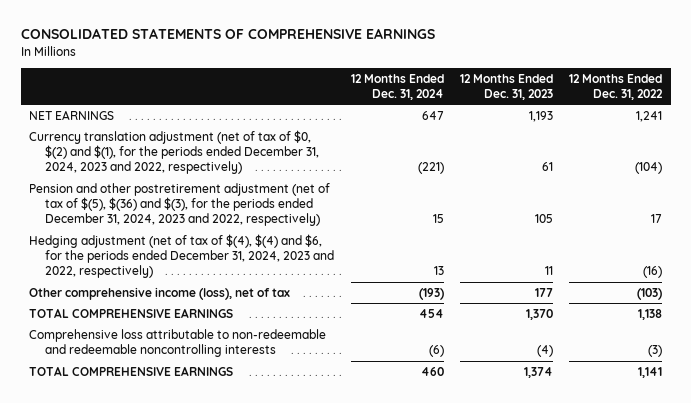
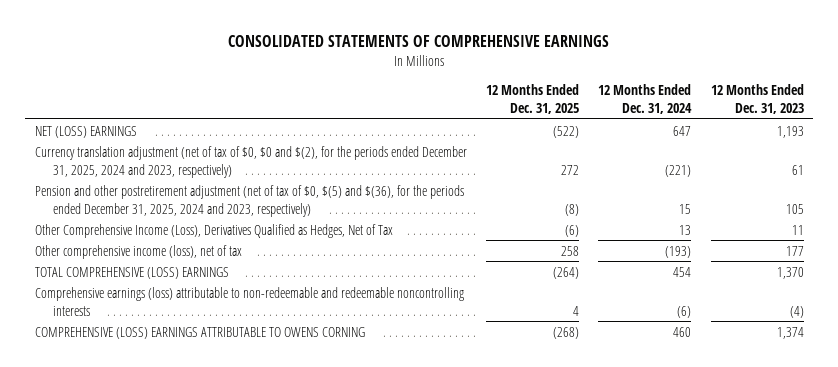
[569,73,664,100] 12 Months Ended Dec. 31, 2022 -> none
none -> [486,84,580,115] 12 Months Ended Dec. 31, 2025
[28,110,114,121] NET EARNINGS -> [34,125,137,138] NET (LOSS) EARNINGS
[28,130,320,175] Currency translation adjustment (net of tax of $0, $(2) and $(1), for the periods ended December 31, 2024, 2023 and 2022, respectively) -> [34,145,467,178] Currency translation adjustment (net of tax of $0, $0 and $(2), for the periods ended December 31, 2025, 2024 and 2023, respectively)
[28,183,330,227] Pension and other postretirement adjustment (net of tax of $(5), $(36) and $(3), for the periods ended December 31, 2024, 2023 and 2022, respectively) -> [34,184,464,217] Pension and other postretirement adjustment (net of tax of $0, $(5) and $(36), for the periods ended December 31, 2025, 2024 and 2023, respectively)
[28,234,335,279] Hedging adjustment (net of tax of $(4), $(4) and $6, for the periods ended December 31, 2024, 2023 and 2022, respectively) -> [34,223,393,238] Other Comprehensive Income (Loss), Derivatives Qualified as Hedges, Net of Tax
[28,308,233,319] TOTAL COMPREHENSIVE EARNINGS -> [34,266,229,279] TOTAL COMPREHENSIVE (LOSS) EARNINGS
[28,329,326,358] Comprehensive loss attributable to non-redeemable and redeemable noncontrolling interests -> [34,286,464,316] Comprehensive earnings (loss) attributable to non-redeemable and redeemable noncontrolling interests
[28,366,233,377] TOTAL COMPREHENSIVE EARNINGS -> [34,326,365,339] COMPREHENSIVE (LOSS) EARNINGS ATTRIBUTABLE TO OWENS CORNING

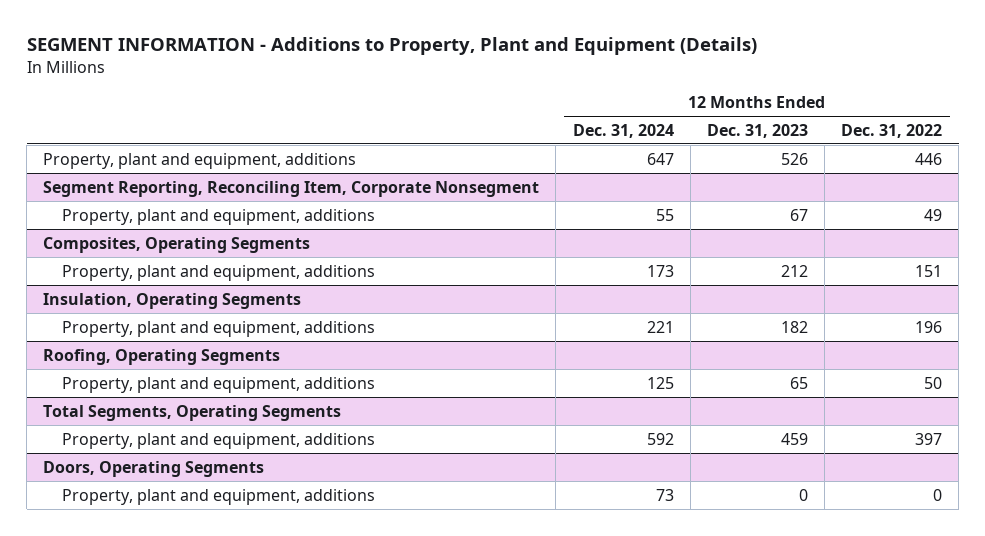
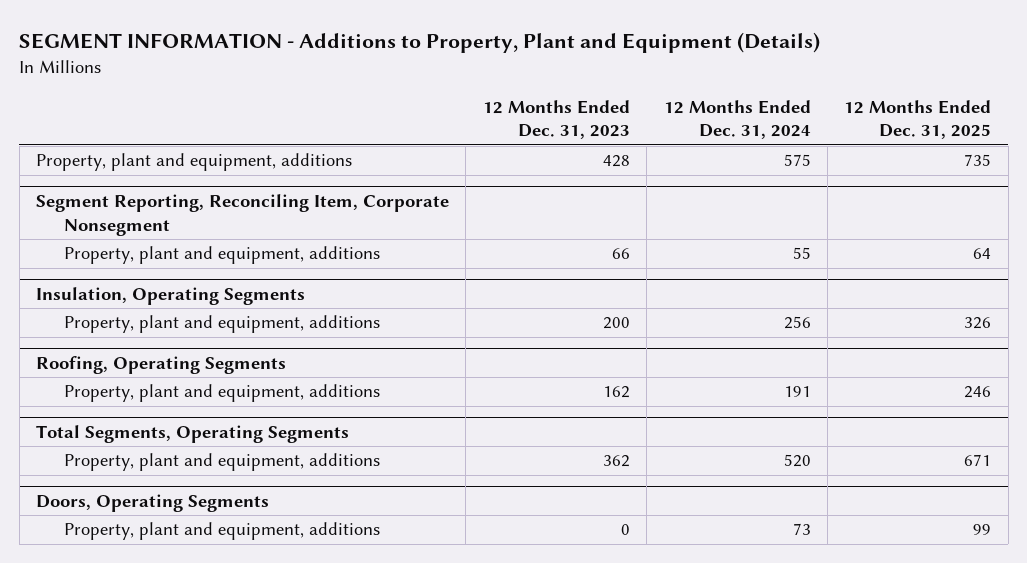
[841,123,943,138] Dec. 31, 2022 -> none
none -> [844,99,992,140] 12 Months Ended Dec. 31, 2025
[646,152,674,165] 647 -> [783,154,811,167] 575
[780,152,808,165] 526 -> [602,155,630,168] 428
[43,236,311,253] Composites, Operating Segments -> none
[62,264,376,281] Property, plant and equipment, additions -> none
[789,208,808,221] 67 -> [611,248,630,260] 66
[646,320,674,333] 221 -> [783,316,811,330] 256
[780,320,808,333] 182 -> [602,317,630,330] 200
[646,376,674,389] 125 -> [783,386,811,398] 191
[789,376,808,389] 65 -> [602,386,630,399] 162
[646,432,674,445] 592 -> [783,454,811,468] 520
[780,432,808,445] 459 -> [602,455,630,468] 362

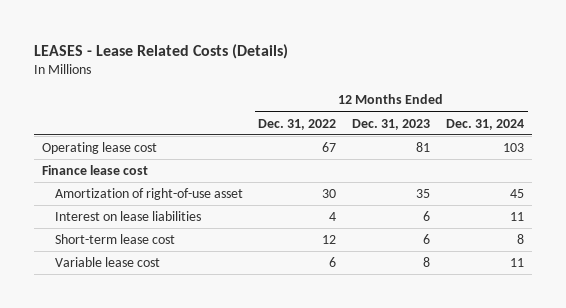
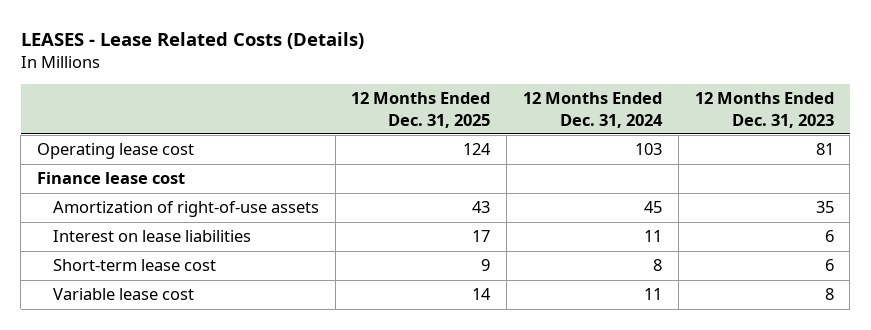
[258,118,337,130] Dec. 31, 2022 -> none
none -> [351,92,491,128] 12 Months Ended Dec. 31, 2025
[54,188,243,201] Amortization of right-of-use asset -> [52,201,319,218] Amortization of right-of-use assets

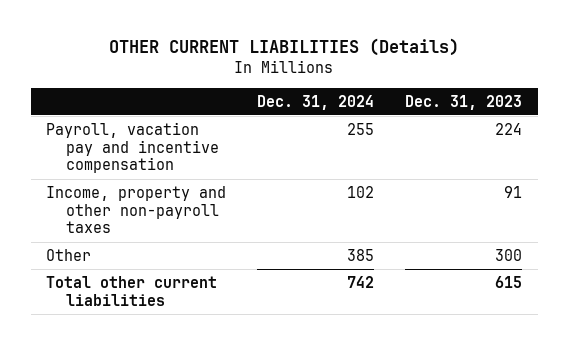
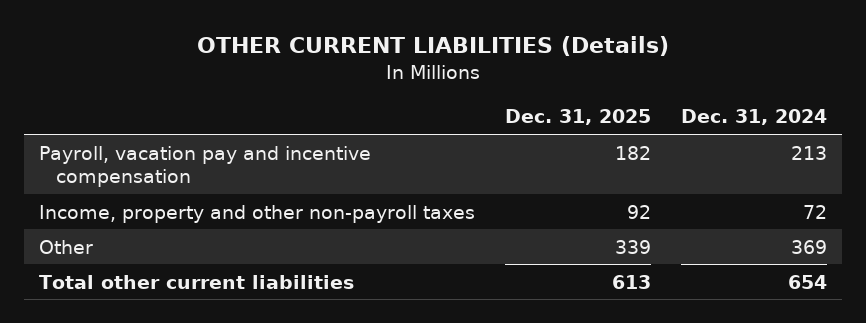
[405,94,523,110] Dec. 31, 2023 -> none
none -> [505,109,652,126] Dec. 31, 2025
[347,122,375,135] 255 -> [791,145,828,160] 213
[347,185,375,198] 102 -> [803,204,828,219] 72
[347,248,375,261] 385 -> [791,239,828,254] 369
[347,275,375,288] 742 -> [788,274,828,289] 654

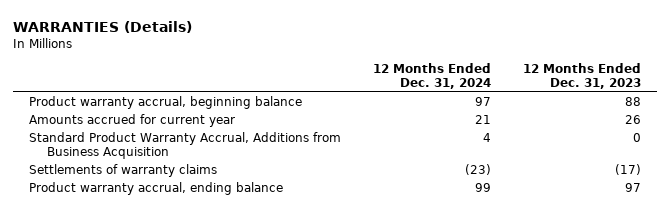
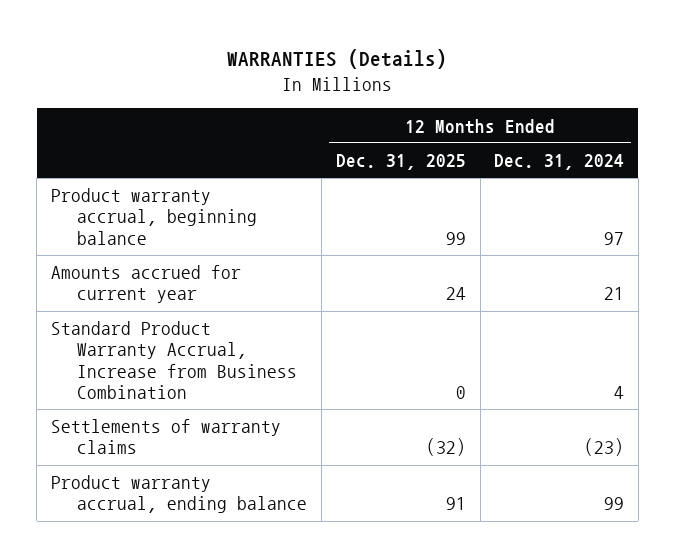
[523,63,642,90] 12 Months Ended Dec. 31, 2023 -> none
none -> [335,154,466,171] Dec. 31, 2025
[29,132,342,160] Standard Product Warranty Accrual, Additions from Business Acquisition -> [50,321,298,400] Standard Product Warranty Accrual, Increase from Business Combination

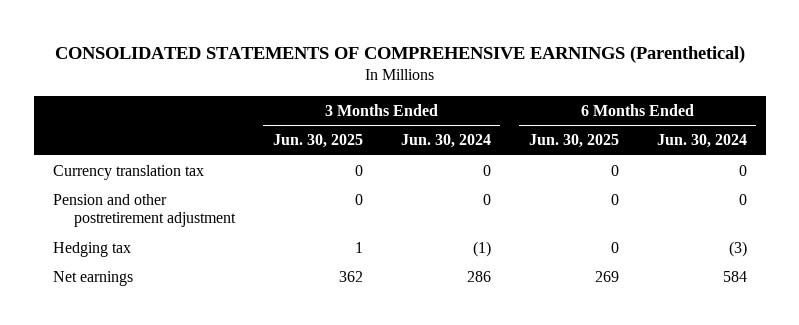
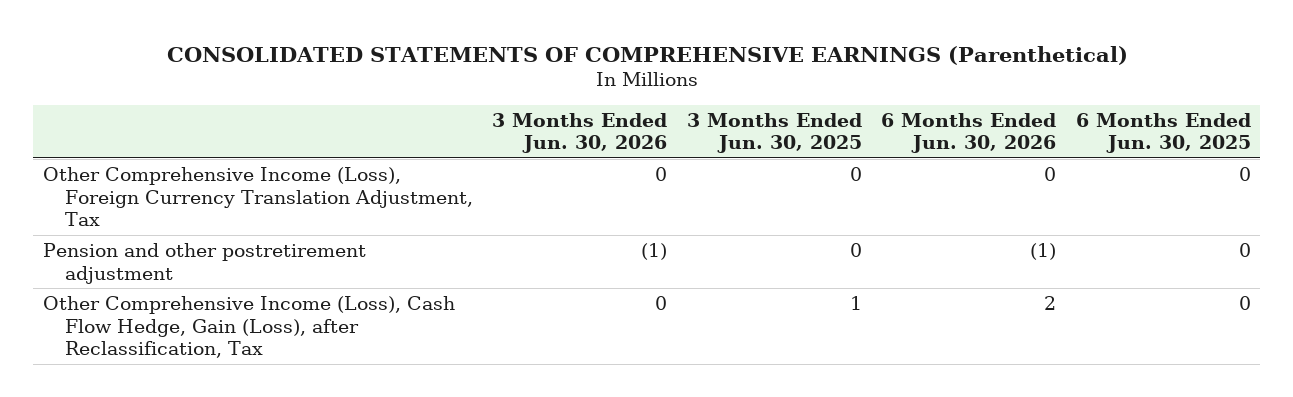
[400,134,491,149] Jun. 30, 2024 -> none
[656,134,747,149] Jun. 30, 2024 -> none
none -> [492,112,668,154] 3 Months Ended Jun. 30, 2026
none -> [881,112,1057,154] 6 Months Ended Jun. 30, 2026
[52,164,204,180] Currency translation tax -> [42,166,473,227] Other Comprehensive Income (Loss), Foreign Currency Translation Adjustment, Tax
[52,270,133,286] Net earnings -> none
[52,241,131,257] Hedging tax -> [42,295,455,359] Other Comprehensive Income (Loss), Cash Flow Hedge, Gain (Loss), after Reclassification, Tax

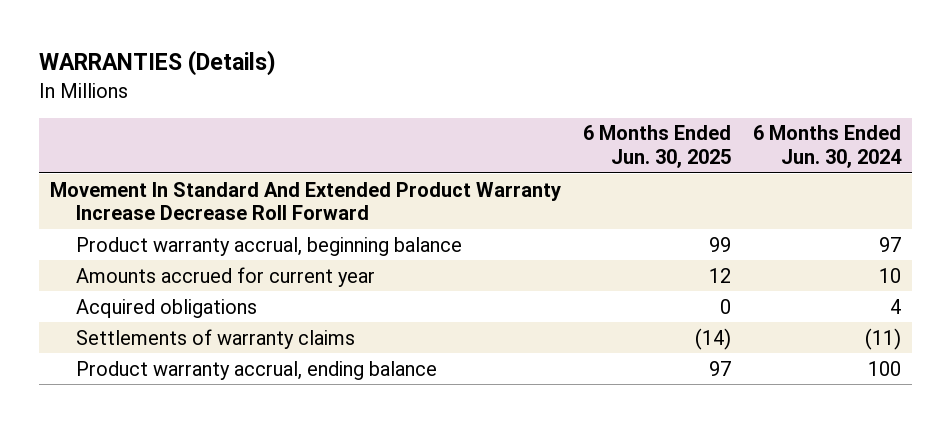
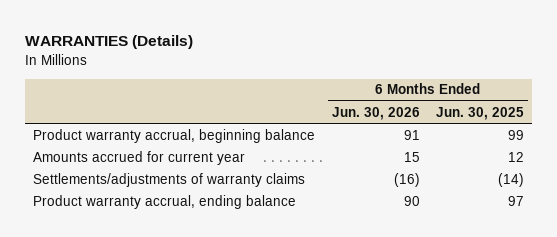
[752,125,902,169] 6 Months Ended Jun. 30, 2024 -> none
none -> [331,106,420,120] Jun. 30, 2026
[50,181,562,221] Movement In Standard And Extended Product Warranty Increase Decrease Roll Forward -> none
[76,298,258,318] Acquired obligations -> none
[76,328,356,349] Settlements of warranty claims -> [33,172,306,187] Settlements/adjustments of warranty claims

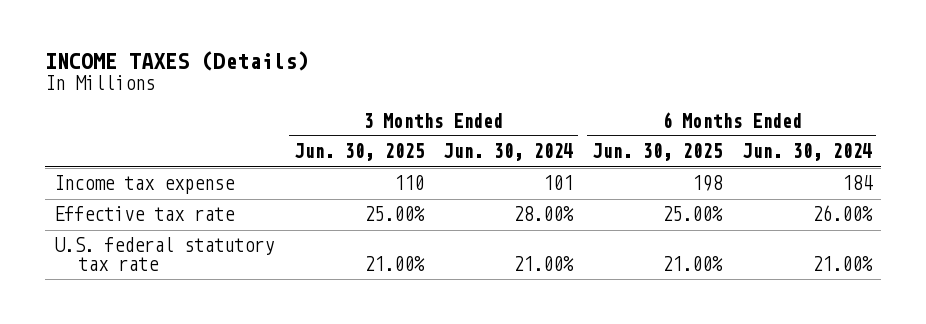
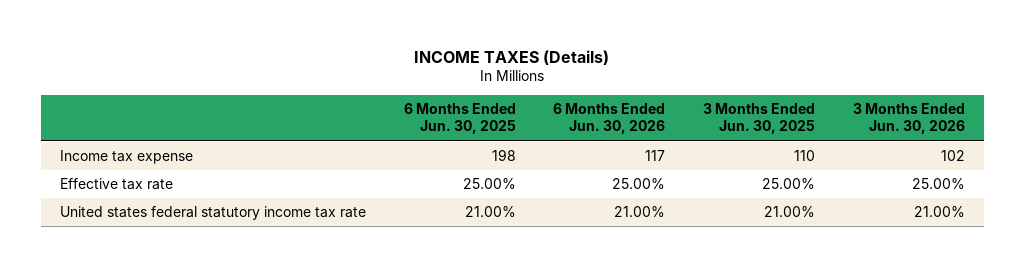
[443,143,574,162] Jun. 30, 2024 -> none
[741,143,872,162] Jun. 30, 2024 -> none
none -> [553,103,666,135] 6 Months Ended Jun. 30, 2026
none -> [852,103,965,135] 3 Months Ended Jun. 30, 2026
[54,237,275,271] U.S. federal statutory tax rate -> [60,206,367,221] United states federal statutory income tax rate

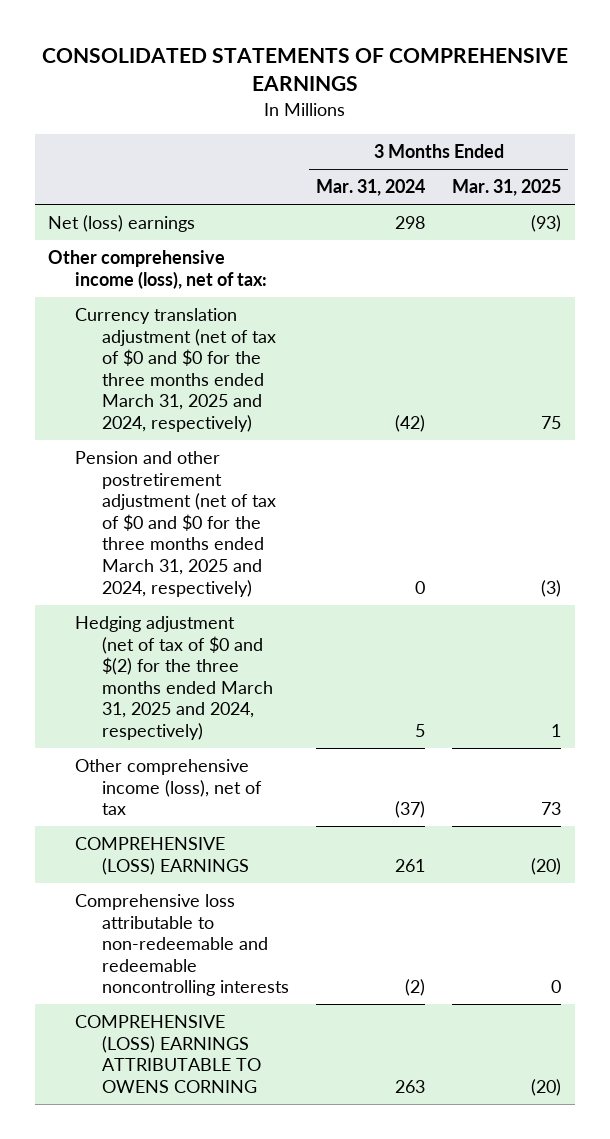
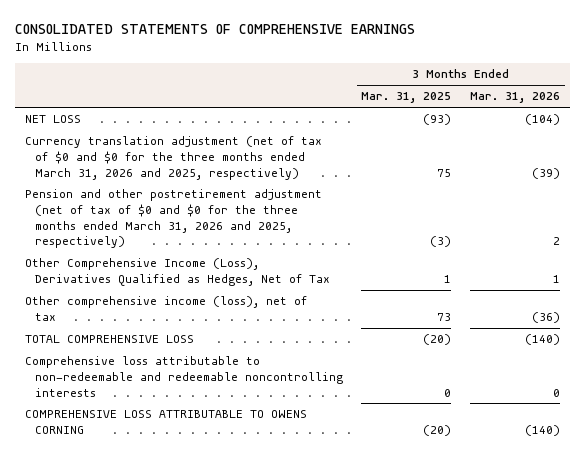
[316,179,426,197] Mar. 31, 2024 -> none
none -> [470,92,561,104] Mar. 31, 2026
[48,250,268,289] Other comprehensive income (loss), net of tax: -> none
[48,215,196,233] Net (loss) earnings -> [24,115,81,124] NET LOSS
[75,308,276,433] Currency translation adjustment (net of tax of $0 and $0 for the three months ended March 31, 2025 and 2024, respectively) -> [24,136,322,180] Currency translation adjustment (net of tax of $0 and $0 for the three months ended March 31, 2026 and 2025, respectively)
[75,451,276,597] Pension and other postretirement adjustment (net of tax of $0 and $0 for the three months ended March 31, 2025 and 2024, respectively) -> [24,189,322,249] Pension and other postretirement adjustment (net of tax of $0 and $0 for the three months ended March 31, 2026 and 2025, respectively)
[75,616,273,741] Hedging adjustment (net of tax of $0 and $(2) for the three months ended March 31, 2025 and 2024, respectively) -> [24,258,330,286] Other Comprehensive Income (Loss), Derivatives Qualified as Hedges, Net of Tax
[75,837,249,875] COMPREHENSIVE (LOSS) EARNINGS -> [24,335,194,344] TOTAL COMPREHENSIVE LOSS
[75,1015,261,1093] COMPREHENSIVE (LOSS) EARNINGS ATTRIBUTABLE TO OWENS CORNING -> [24,410,307,434] COMPREHENSIVE LOSS ATTRIBUTABLE TO OWENS CORNING

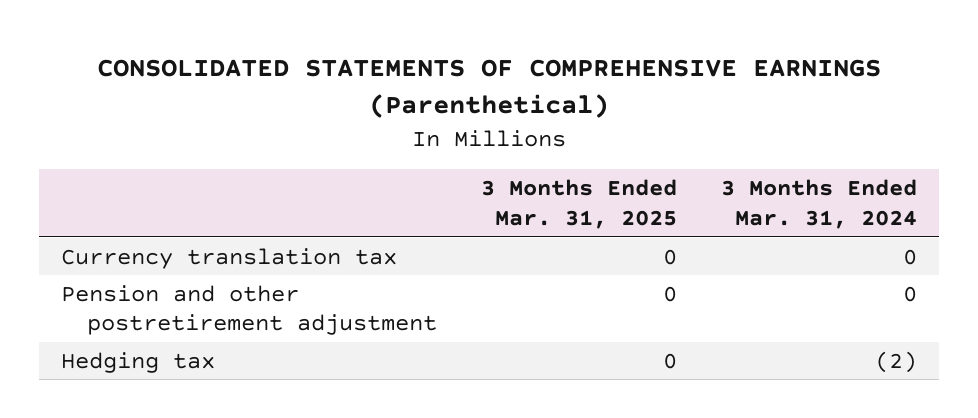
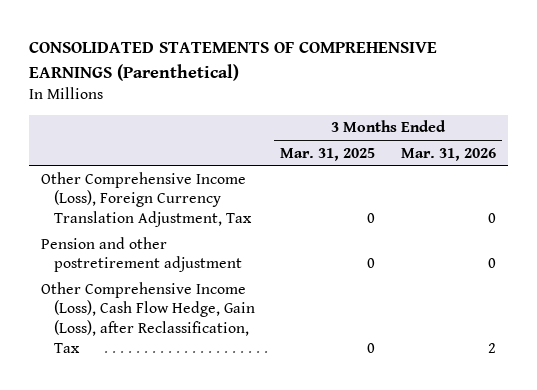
[720,179,917,229] 3 Months Ended Mar. 31, 2024 -> none
none -> [400,147,496,161] Mar. 31, 2026
[60,247,397,269] Currency translation tax -> [41,171,252,228] Other Comprehensive Income (Loss), Foreign Currency Translation Adjustment, Tax
[60,351,215,373] Hedging tax -> [41,281,255,353] Other Comprehensive Income (Loss), Cash Flow Hedge, Gain (Loss), after Reclassification, Tax

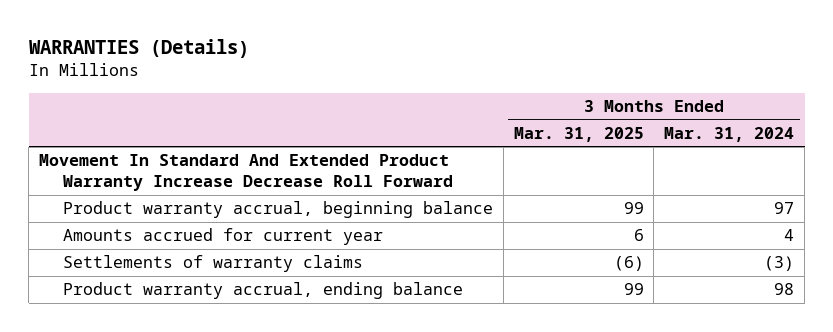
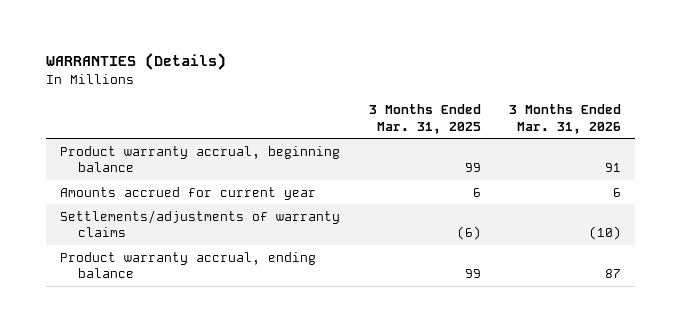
[664,126,795,142] Mar. 31, 2024 -> none
none -> [509,103,622,134] 3 Months Ended Mar. 31, 2026
[38,154,453,192] Movement In Standard And Extended Product Warranty Increase Decrease Roll Forward -> none
[62,255,363,273] Settlements of warranty claims -> [60,209,341,238] Settlements/adjustments of warranty claims

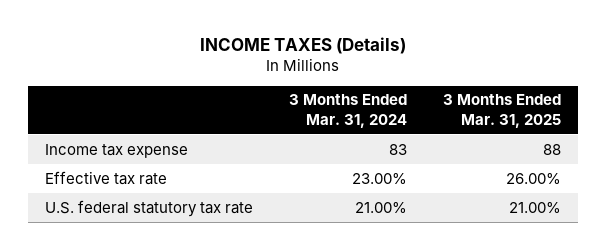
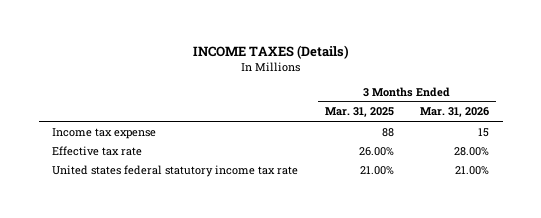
[289,94,408,128] 3 Months Ended Mar. 31, 2024 -> none
none -> [420,107,490,118] Mar. 31, 2026
[45,199,254,217] U.S. federal statutory tax rate -> [51,164,298,177] United states federal statutory income tax rate

